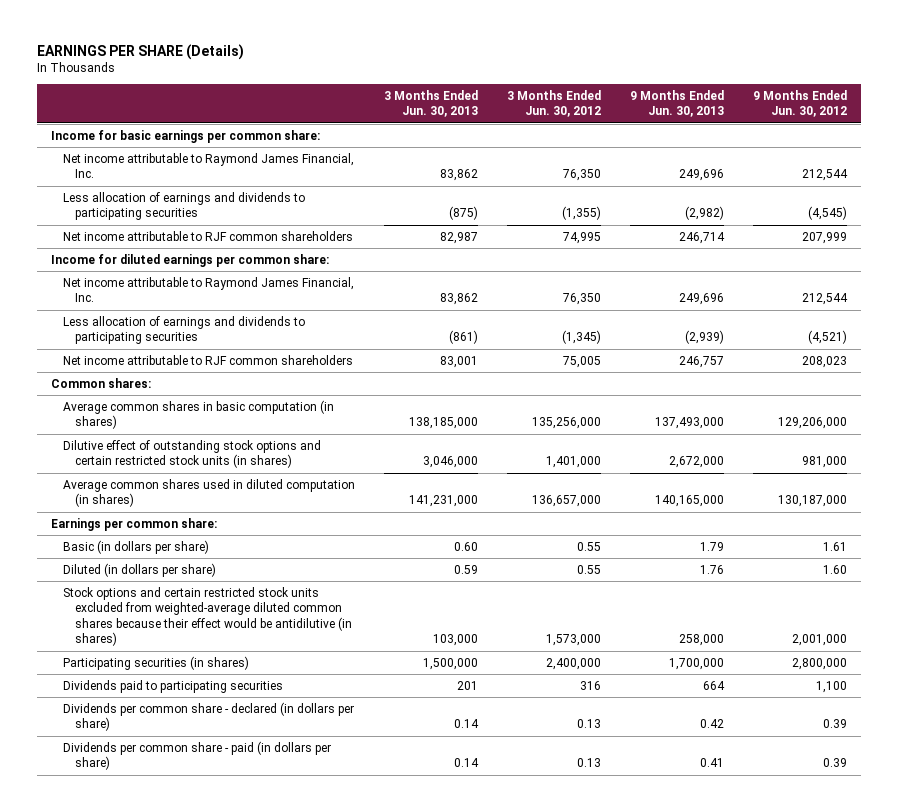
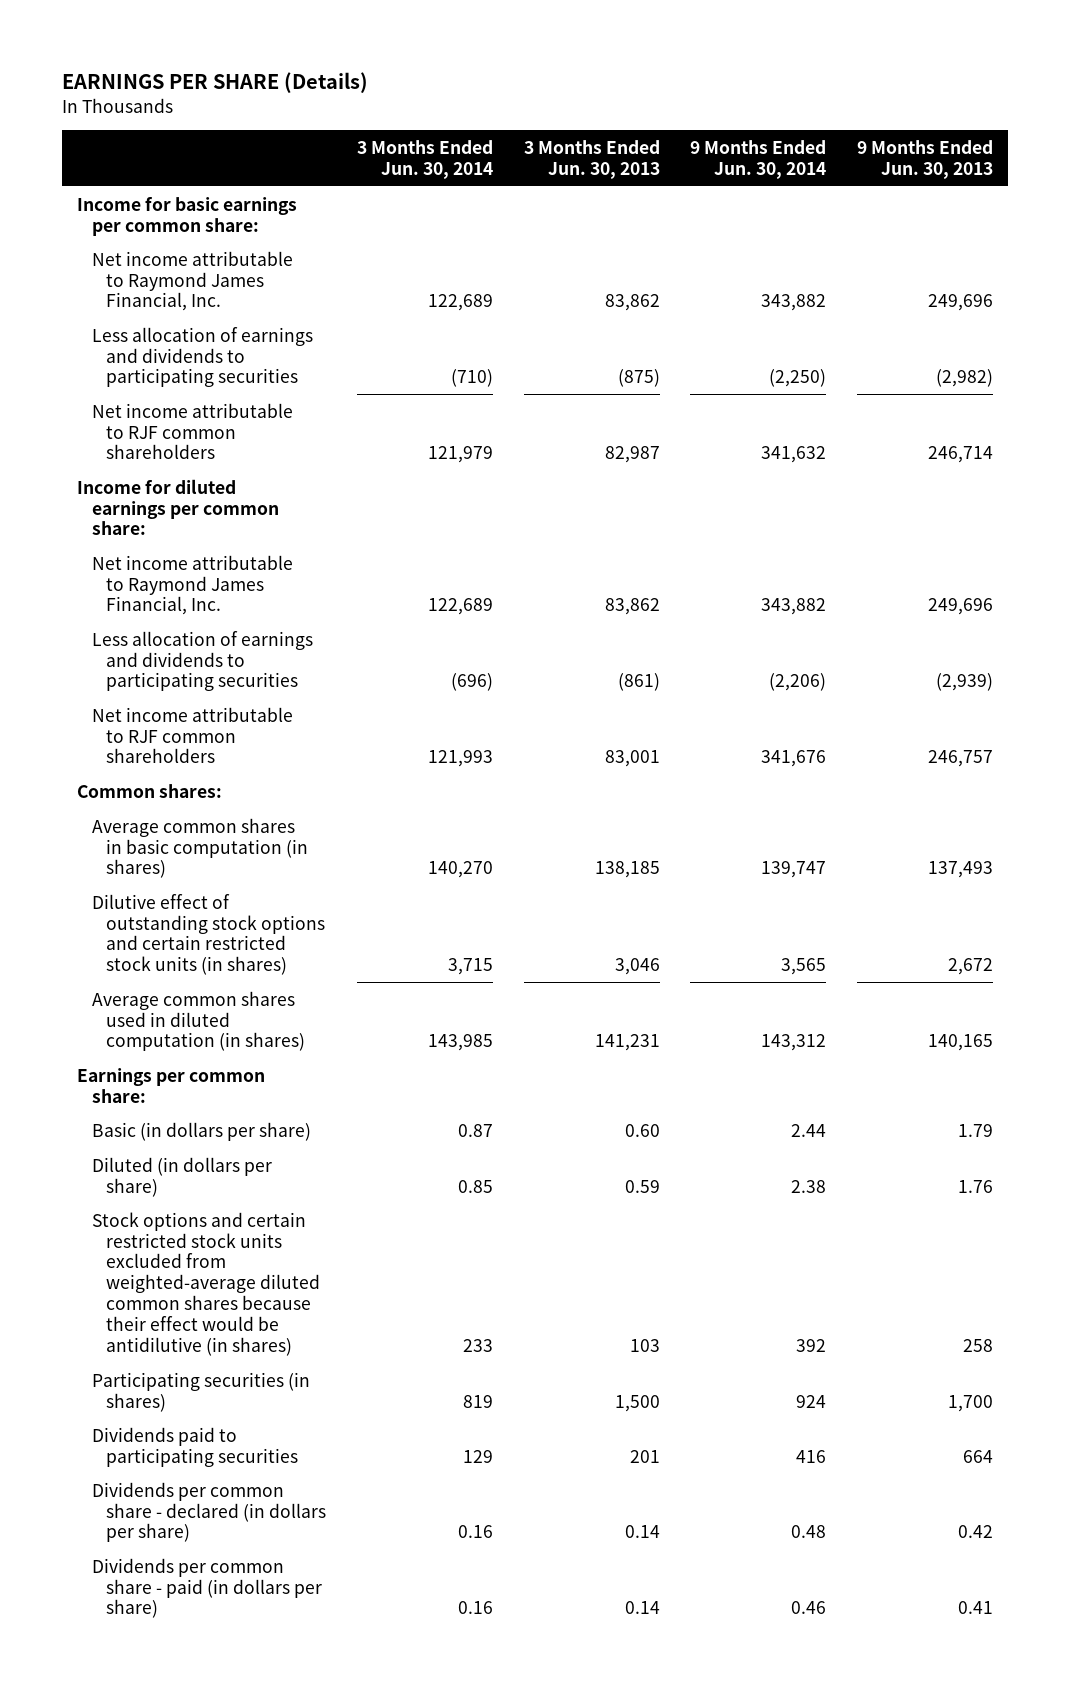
[506,90,601,118] 3 Months Ended Jun. 30, 2012 -> none
[752,90,847,118] 9 Months Ended Jun. 30, 2012 -> none
none -> [356,140,493,179] 3 Months Ended Jun. 30, 2014
none -> [690,140,827,179] 9 Months Ended Jun. 30, 2014
[409,417,479,430] 138,185,000 -> [594,861,660,879] 138,185
[654,417,724,430] 137,493,000 -> [927,861,993,879] 137,493
[423,456,479,469] 3,046,000 -> [614,958,660,976] 3,046
[668,456,724,469] 2,672,000 -> [947,958,993,976] 2,672
[409,495,479,508] 141,231,000 -> [594,1034,660,1052] 141,231
[654,495,724,508] 140,165,000 -> [927,1034,993,1052] 140,165
[433,634,479,647] 103,000 -> [629,1338,660,1352] 103
[678,634,724,647] 258,000 -> [962,1338,993,1352] 258
[423,658,479,671] 1,500,000 -> [614,1394,660,1412] 1,500
[668,658,724,671] 1,700,000 -> [947,1394,993,1412] 1,700

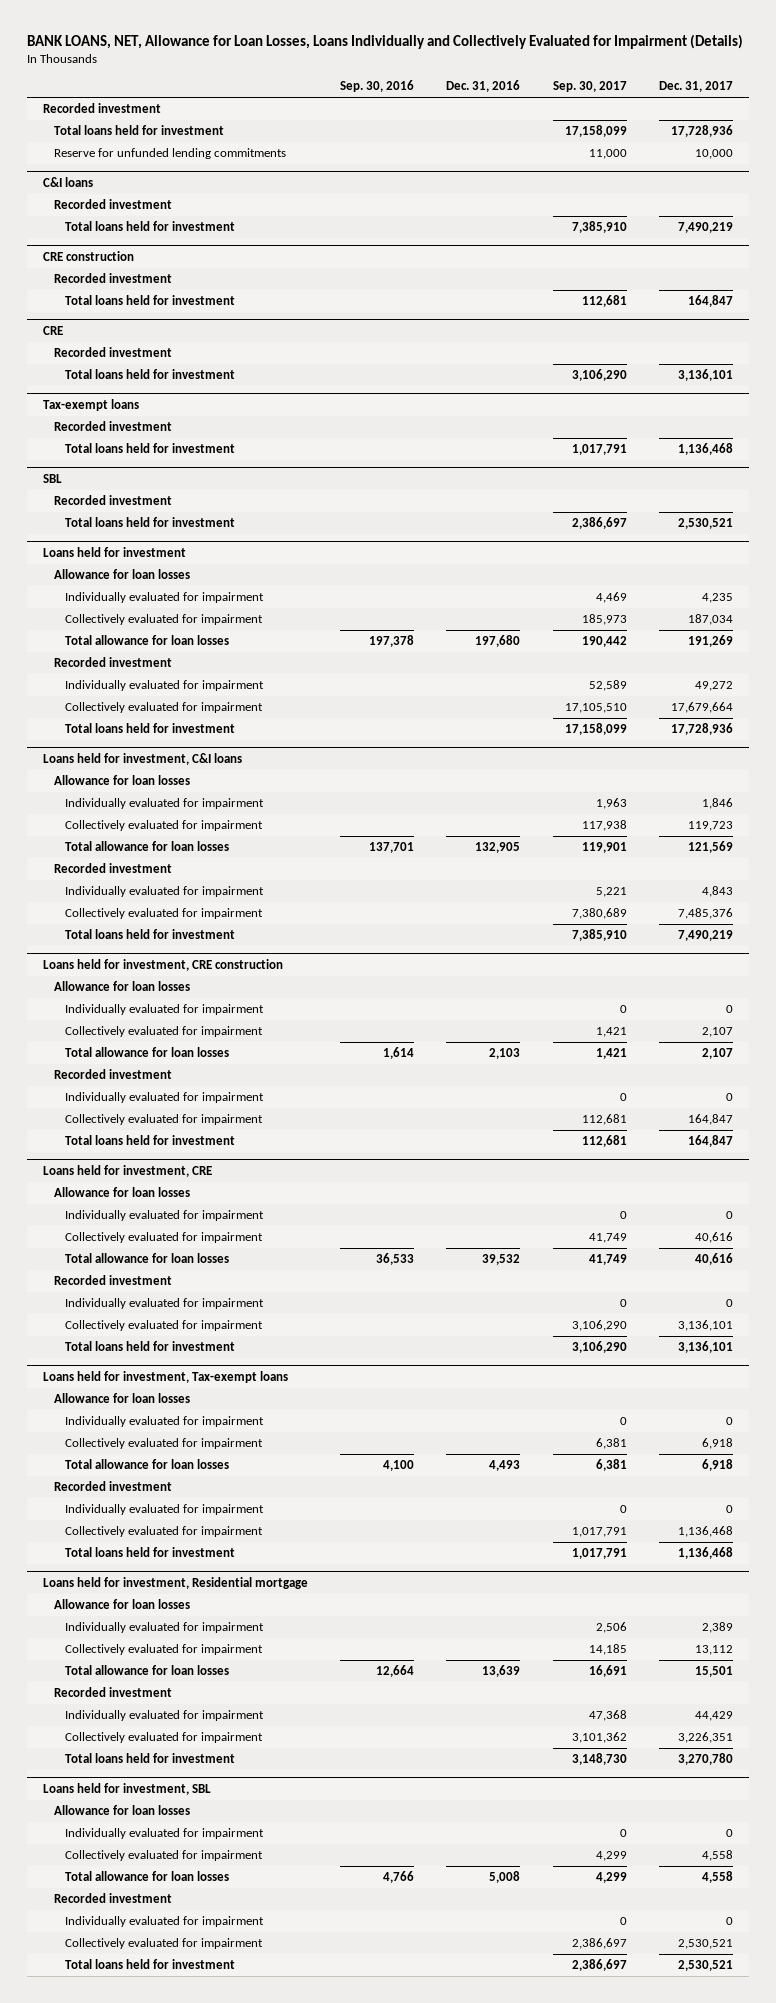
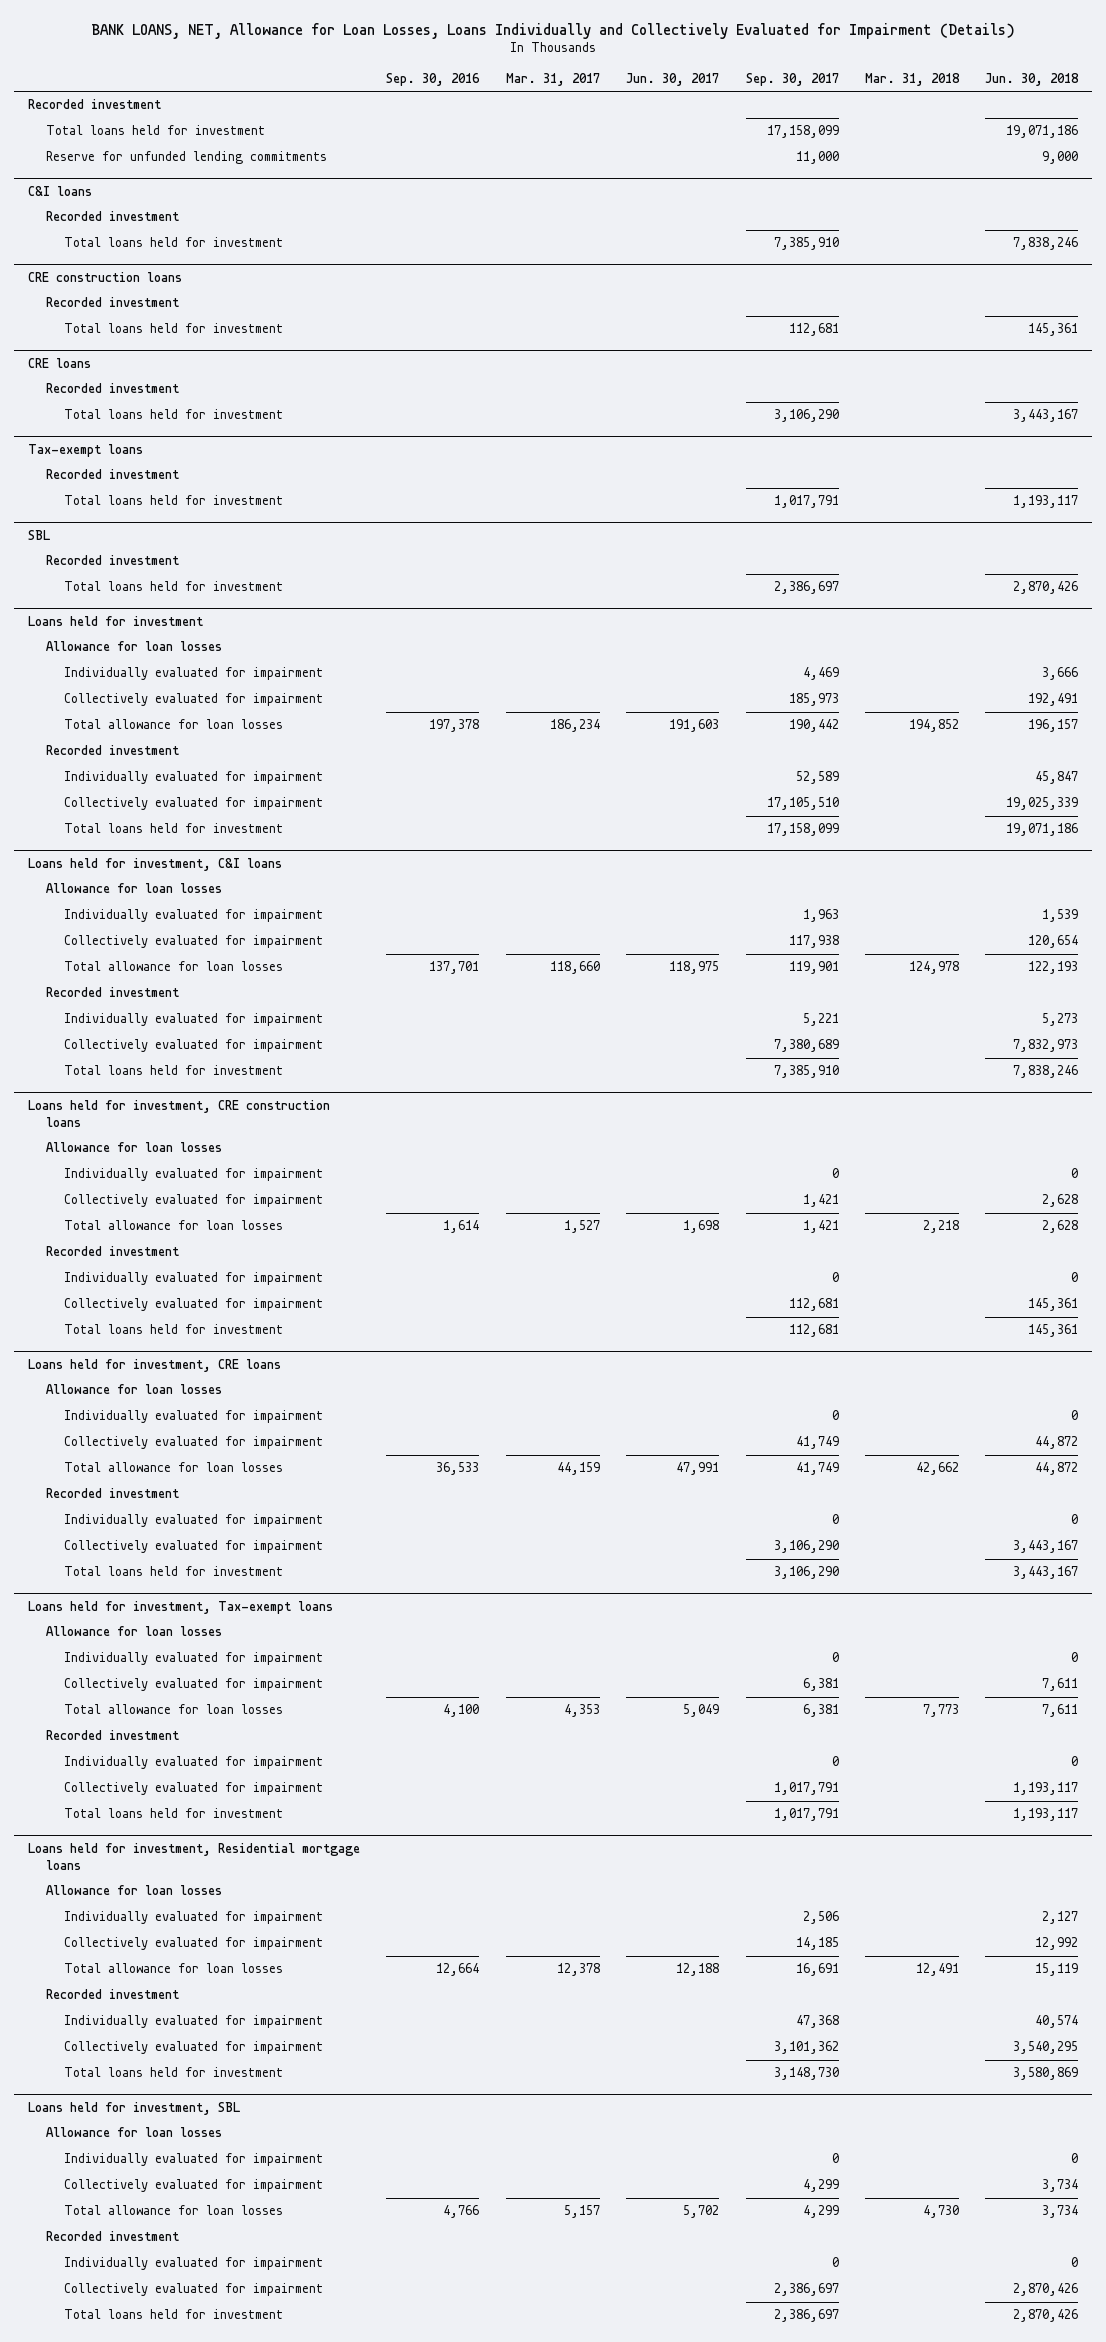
[446,80,521,93] Dec. 31, 2016 -> none
[658,81,733,93] Dec. 31, 2017 -> none
none -> [505,73,600,87] Mar. 31, 2017
none -> [626,73,720,87] Jun. 30, 2017
none -> [864,73,960,87] Mar. 31, 2018
none -> [985,73,1080,87] Jun. 30, 2018
[43,251,135,262] CRE construction -> [27,271,182,282] CRE construction loans
[43,326,64,336] CRE -> [27,357,91,368] CRE loans
[43,959,284,972] Loans held for investment, CRE construction -> [27,1099,330,1127] Loans held for investment, CRE construction loans
[43,1165,213,1178] Loans held for investment, CRE -> [27,1358,281,1372] Loans held for investment, CRE loans
[43,1577,309,1590] Loans held for investment, Residential mortgage -> [27,1842,360,1870] Loans held for investment, Residential mortgage loans

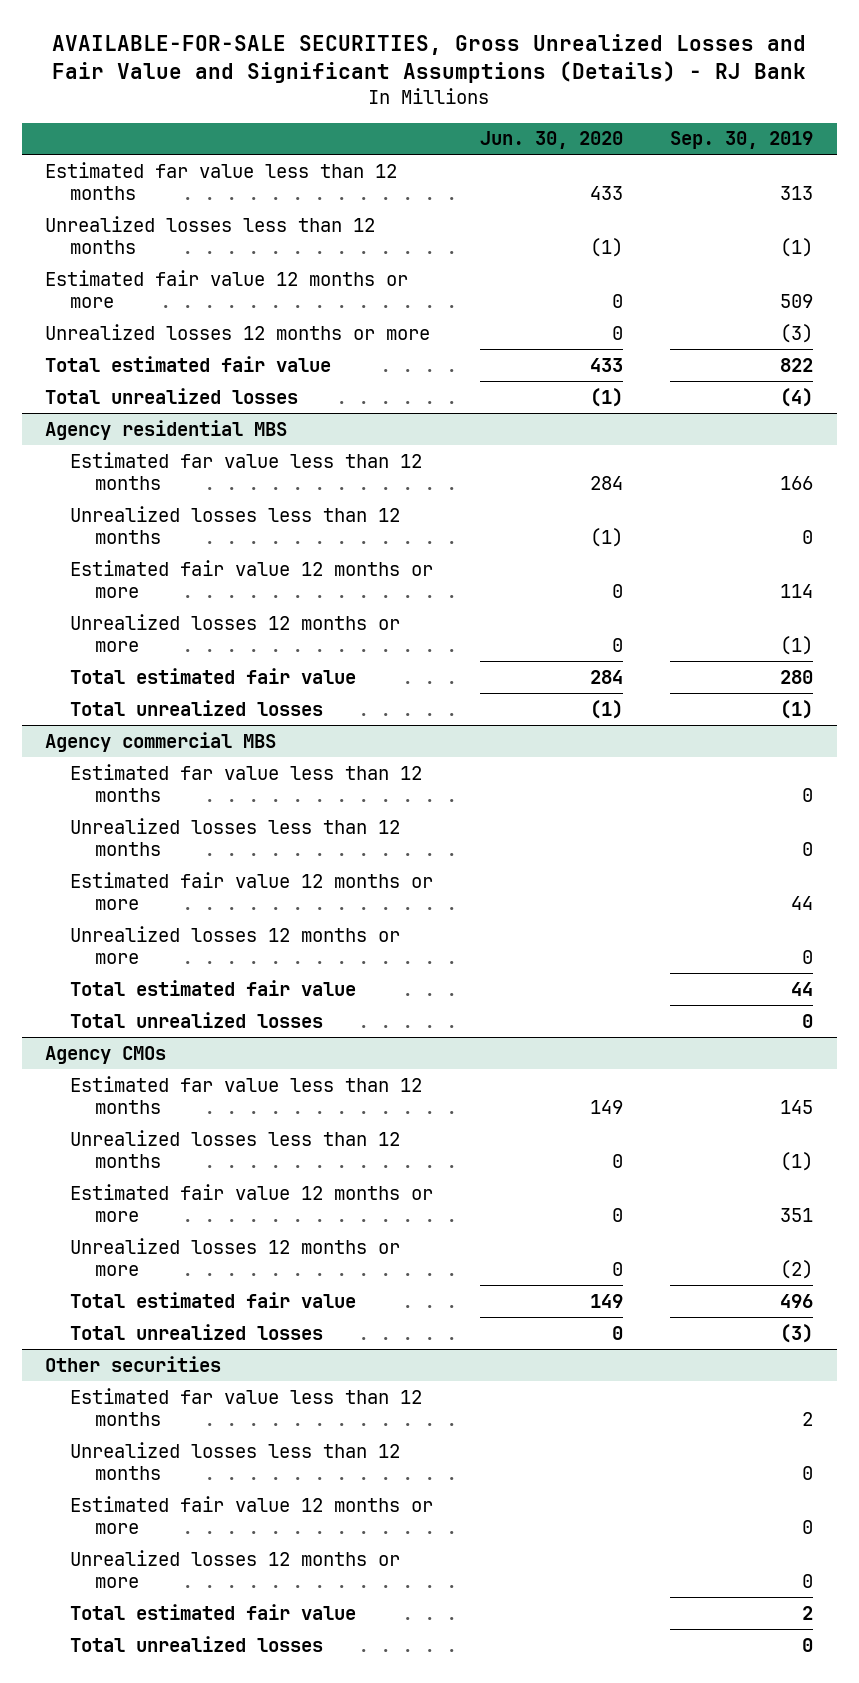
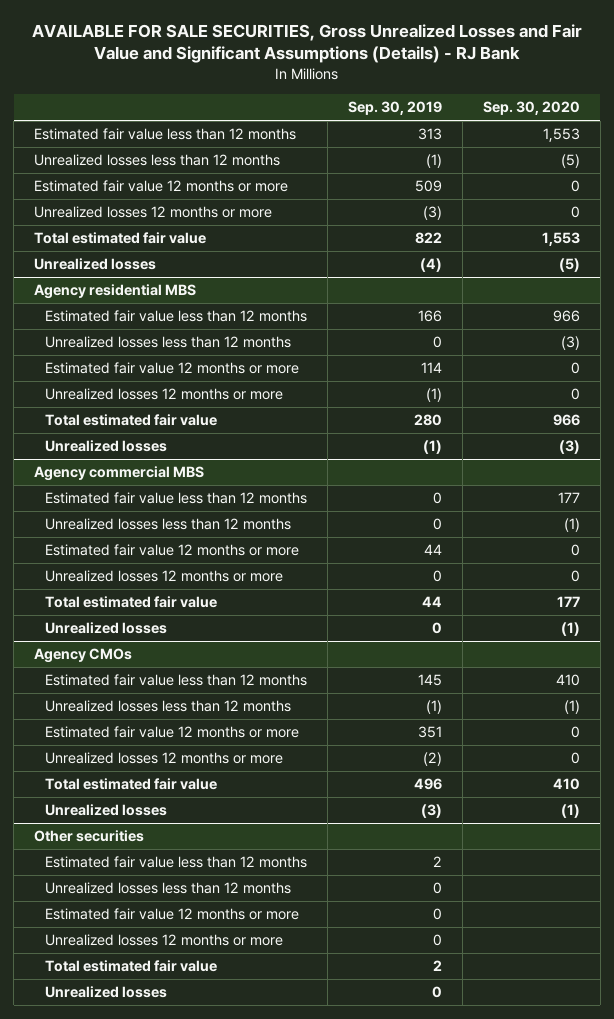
[52,33,807,84] AVAILABLE-FOR-SALE SECURITIES, Gross Unrealized Losses and Fair Value and Significant Assumptions (Details) - RJ Bank -> [31,23,582,64] AVAILABLE FOR SALE SECURITIES, Gross Unrealized Losses and Fair Value and Significant Assumptions (Details) - RJ Bank
[480,131,624,150] Jun. 30, 2020 -> none
none -> [482,101,580,116] Sep. 30, 2020
[45,161,398,200] Estimated far value less than 12 months -> [34,128,297,141] Estimated fair value less than 12 months
[45,387,299,404] Total unrealized losses -> [34,258,157,271] Unrealized losses
[70,451,423,490] Estimated far value less than 12 months -> [45,310,308,323] Estimated fair value less than 12 months
[70,699,324,716] Total unrealized losses -> [45,440,168,453] Unrealized losses
[70,763,423,802] Estimated far value less than 12 months -> [45,492,308,505] Estimated fair value less than 12 months
[70,1011,324,1028] Total unrealized losses -> [45,622,168,635] Unrealized losses
[70,1075,423,1114] Estimated far value less than 12 months -> [45,674,308,687] Estimated fair value less than 12 months
[70,1323,324,1340] Total unrealized losses -> [45,804,168,817] Unrealized losses
[70,1387,423,1426] Estimated far value less than 12 months -> [45,856,308,869] Estimated fair value less than 12 months
[70,1635,324,1652] Total unrealized losses -> [45,986,168,999] Unrealized losses

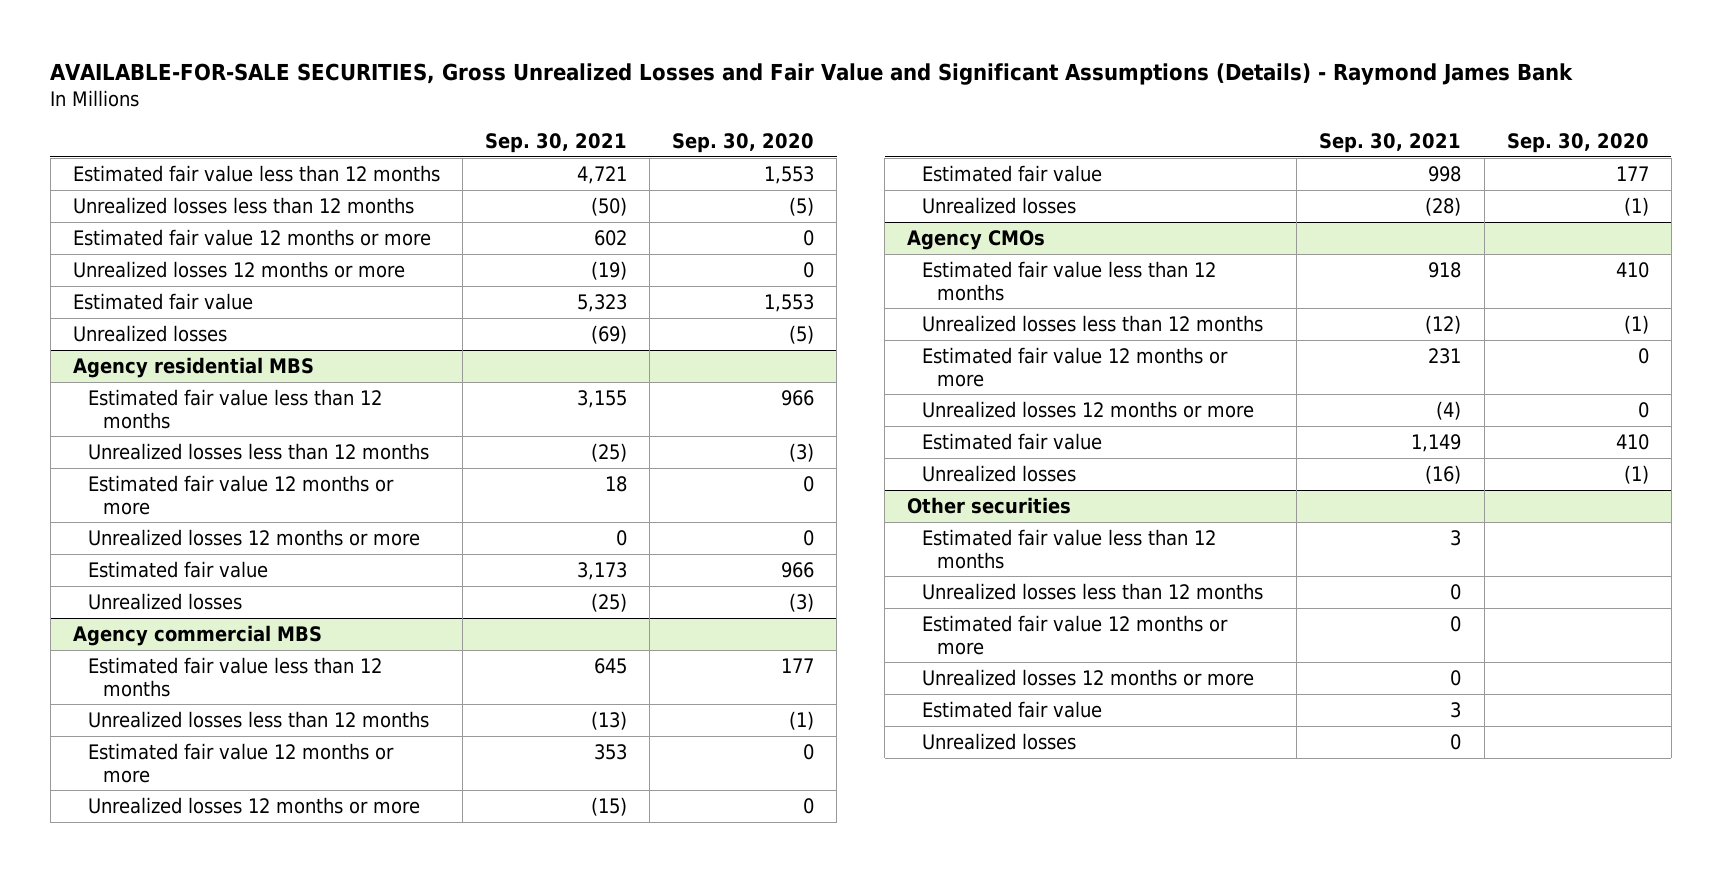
[31,23,582,64] AVAILABLE FOR SALE SECURITIES, Gross Unrealized Losses and Fair Value and Significant Assumptions (Details) - RJ Bank -> [50,63,1574,86] AVAILABLE-FOR-SALE SECURITIES, Gross Unrealized Losses and Fair Value and Significant Assumptions (Details) - Raymond James Bank
[348,101,443,116] Sep. 30, 2019 -> none
none -> [484,133,627,154] Sep. 30, 2021
[34,232,207,245] Total estimated fair value -> [72,292,253,310] Estimated fair value
[45,414,218,427] Total estimated fair value -> [87,560,268,578] Estimated fair value
[45,596,218,609] Total estimated fair value -> [922,164,1103,182] Estimated fair value
[45,778,218,791] Total estimated fair value -> [922,432,1103,450] Estimated fair value
[45,960,218,973] Total estimated fair value -> [922,700,1103,718] Estimated fair value

